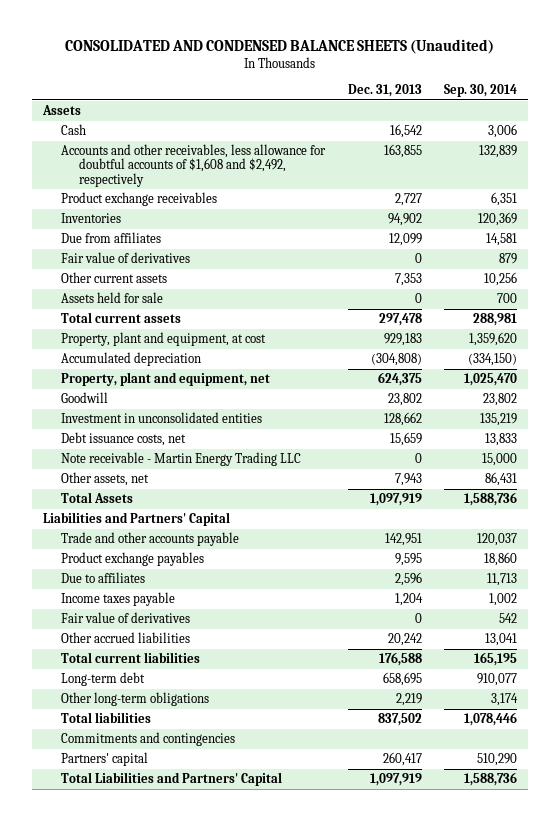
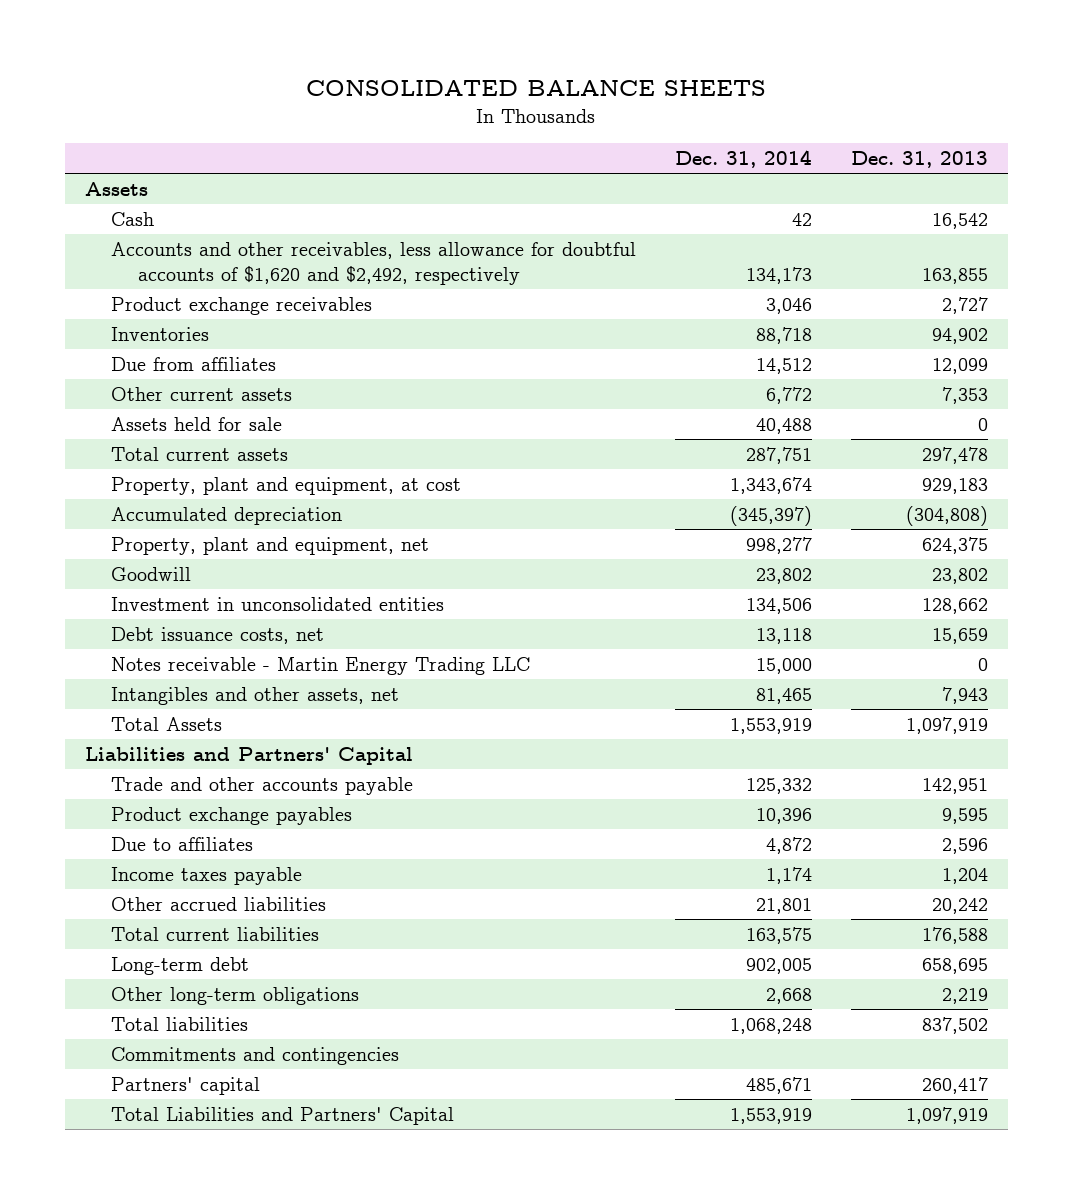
[65,38,495,54] CONSOLIDATED AND CONDENSED BALANCE SHEETS (Unaudited) -> [306,80,767,97] CONSOLIDATED BALANCE SHEETS
[444,84,518,98] Sep. 30, 2014 -> none
none -> [675,149,813,168] Dec. 31, 2014
[60,143,326,187] Accounts and other receivables, less allowance for doubtful accounts of $1,608 and $2,492, respectively -> [111,241,637,286] Accounts and other receivables, less allowance for doubtful accounts of $1,620 and $2,492, respectively
[60,251,190,263] Fair value of derivatives -> none
[60,451,301,466] Note receivable - Martin Energy Trading LLC -> [111,656,531,675] Notes receivable - Martin Energy Trading LLC
[60,471,149,486] Other assets, net -> [111,686,400,705] Intangibles and other assets, net
[60,611,190,623] Fair value of derivatives -> none

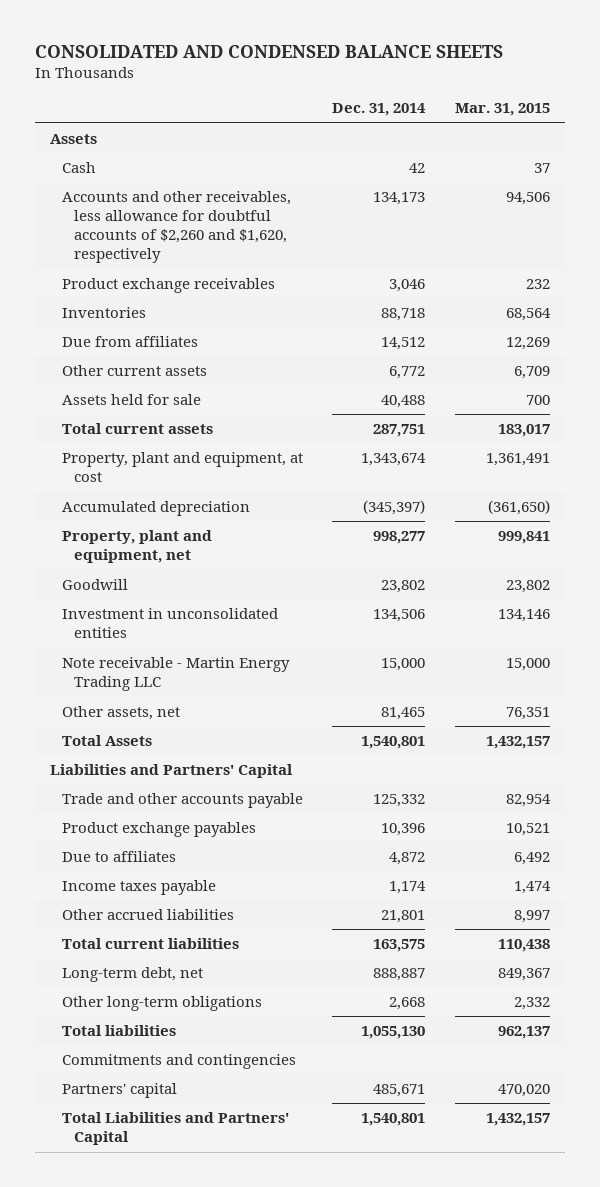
[306,80,767,97] CONSOLIDATED BALANCE SHEETS -> [34,44,503,58] CONSOLIDATED AND CONDENSED BALANCE SHEETS
[851,150,989,168] Dec. 31, 2013 -> none
none -> [455,103,551,117] Mar. 31, 2015
[111,241,637,286] Accounts and other receivables, less allowance for doubtful accounts of $1,620 and $2,492, respectively -> [61,191,291,264] Accounts and other receivables, less allowance for doubtful accounts of $2,260 and $1,620, respectively
[111,626,325,644] Debt issuance costs, net -> none
[111,656,531,675] Notes receivable - Martin Energy Trading LLC -> [61,657,290,692] Note receivable - Martin Energy Trading LLC
[111,686,400,705] Intangibles and other assets, net -> [61,706,180,721] Other assets, net
[730,717,813,734] 1,553,919 -> [361,736,426,750] 1,540,801
[111,956,250,975] Long-term debt -> [61,967,203,983] Long-term debt, net
[746,957,813,974] 902,005 -> [373,968,426,982] 888,887
[730,1017,813,1034] 1,068,248 -> [361,1026,426,1040] 1,055,130
[730,1107,813,1124] 1,553,919 -> [361,1113,426,1127] 1,540,801

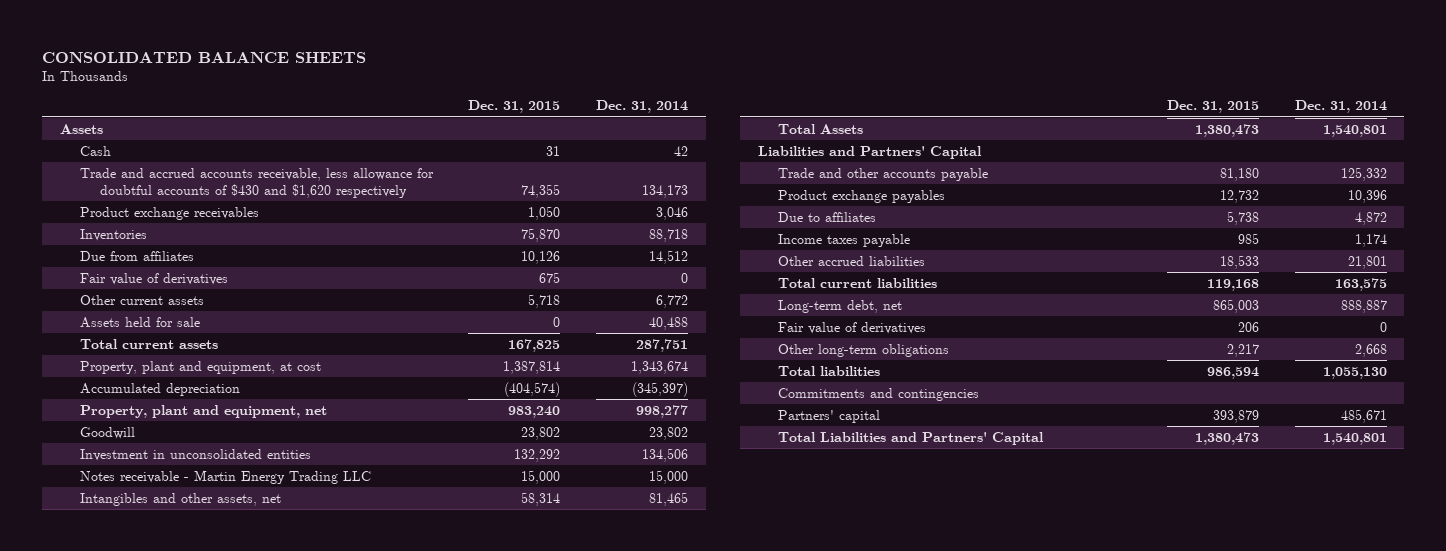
[34,44,503,58] CONSOLIDATED AND CONDENSED BALANCE SHEETS -> [41,51,366,63] CONSOLIDATED BALANCE SHEETS
[455,103,551,117] Mar. 31, 2015 -> none
none -> [468,100,561,114] Dec. 31, 2015
[61,191,291,264] Accounts and other receivables, less allowance for doubtful accounts of $2,260 and $1,620, respectively -> [79,167,434,198] Trade and accrued accounts receivable, less allowance for doubtful accounts of $430 and $1,620 respectively
none -> [79,272,228,285] Fair value of derivatives
[61,657,290,692] Note receivable - Martin Energy Trading LLC -> [79,469,371,484] Notes receivable - Martin Energy Trading LLC
[61,706,180,721] Other assets, net -> [79,492,281,506] Intangibles and other assets, net
none -> [777,321,926,334] Fair value of derivatives

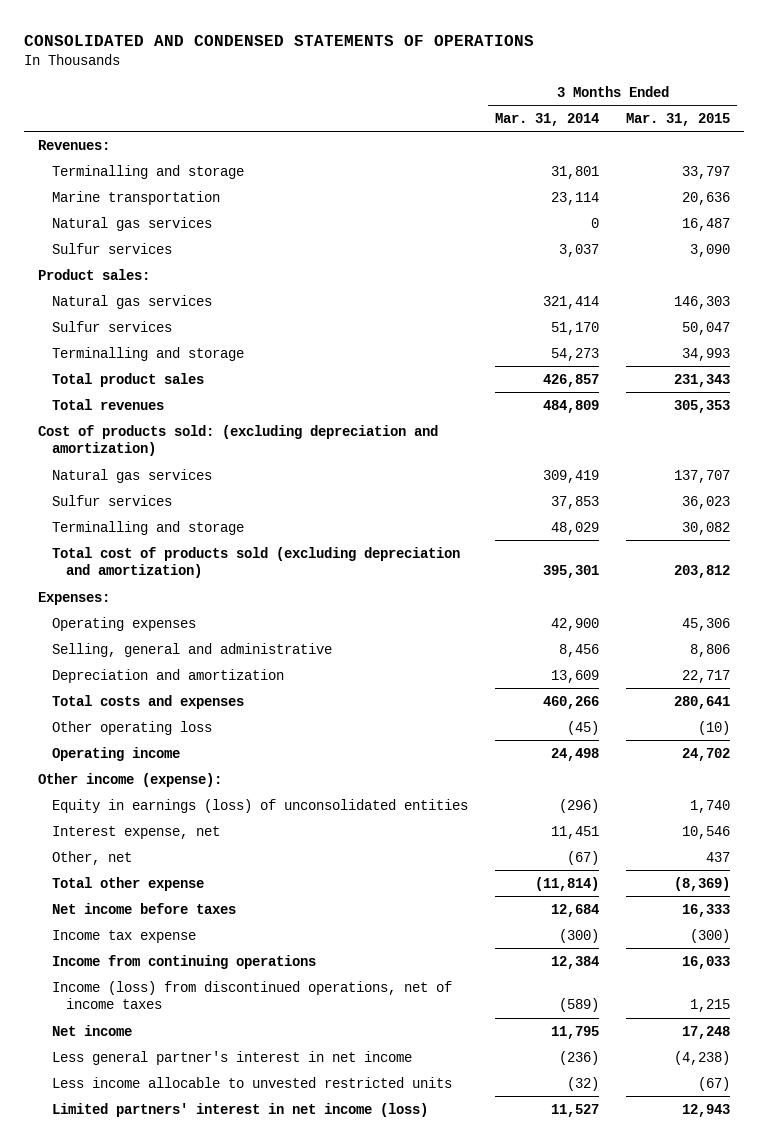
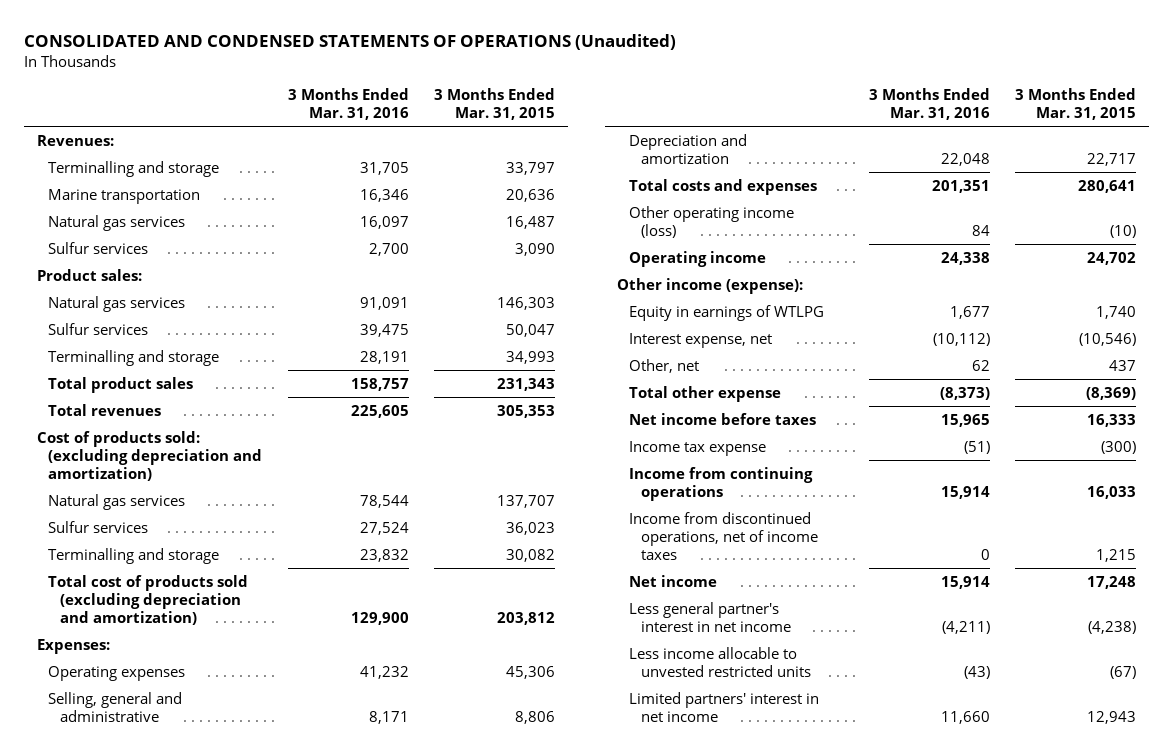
[24,35,535,47] CONSOLIDATED AND CONDENSED STATEMENTS OF OPERATIONS -> [24,33,677,50] CONSOLIDATED AND CONDENSED STATEMENTS OF OPERATIONS (Unaudited)
[495,112,600,126] Mar. 31, 2014 -> none
none -> [287,87,409,121] 3 Months Ended Mar. 31, 2016
[51,720,212,735] Other operating loss -> [629,205,795,238] Other operating income (loss)
[51,798,468,813] Equity in earnings (loss) of unconsolidated entities -> [629,304,825,321] Equity in earnings of WTLPG
[682,825,731,839] 10,546 -> [1079,332,1137,346] (10,546)
[51,980,452,1010] Income (loss) from discontinued operations, net of income taxes -> [629,511,818,561] Income from discontinued operations, net of income taxes
[51,1102,428,1117] Limited partners' interest in net income (loss) -> [629,691,820,722] Limited partners' interest in net income

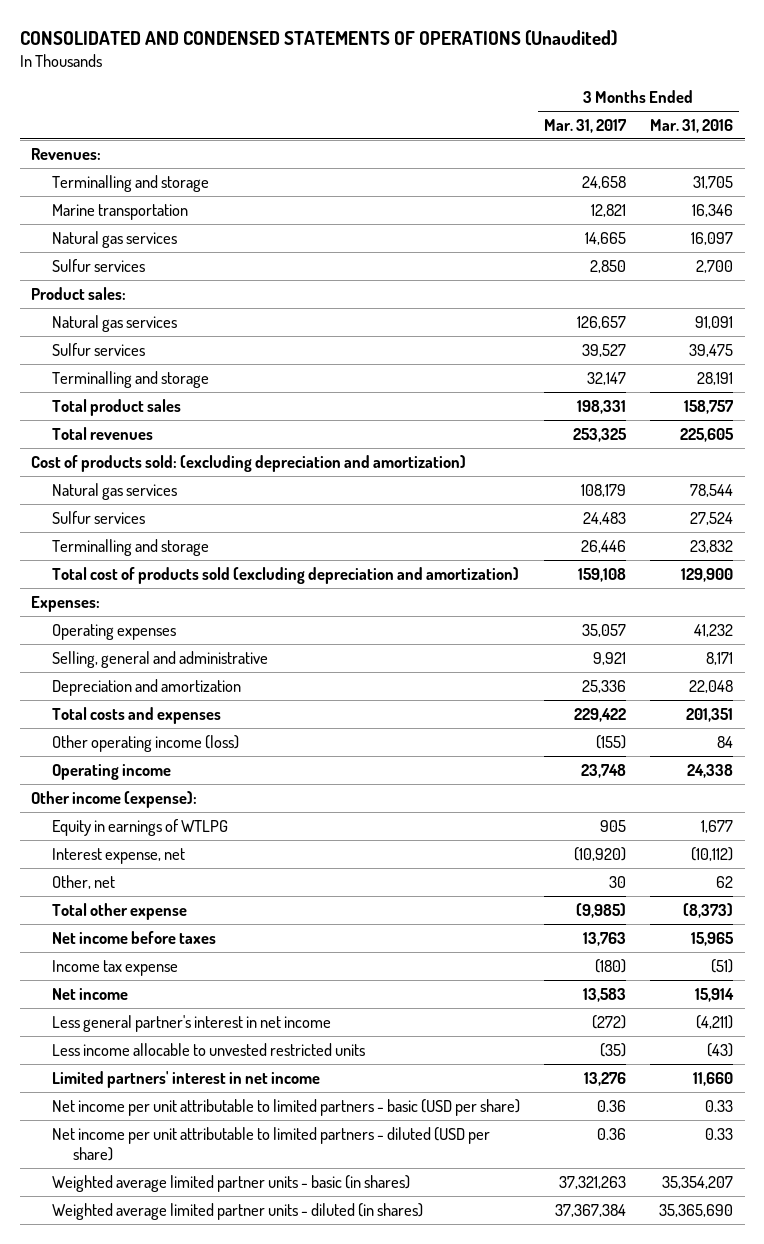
[434,87,556,121] 3 Months Ended Mar. 31, 2015 -> none
none -> [544,118,628,133] Mar. 31, 2017
[629,466,814,501] Income from continuing operations -> none
[629,511,818,561] Income from discontinued operations, net of income taxes -> none
none -> [52,1098,521,1116] Net income per unit attributable to limited partners - basic (USD per share)
none -> [52,1126,491,1162] Net income per unit attributable to limited partners - diluted (USD per share)
none -> [52,1174,411,1192] Weighted average limited partner units - basic (in shares)
none -> [52,1202,424,1220] Weighted average limited partner units - diluted (in shares)

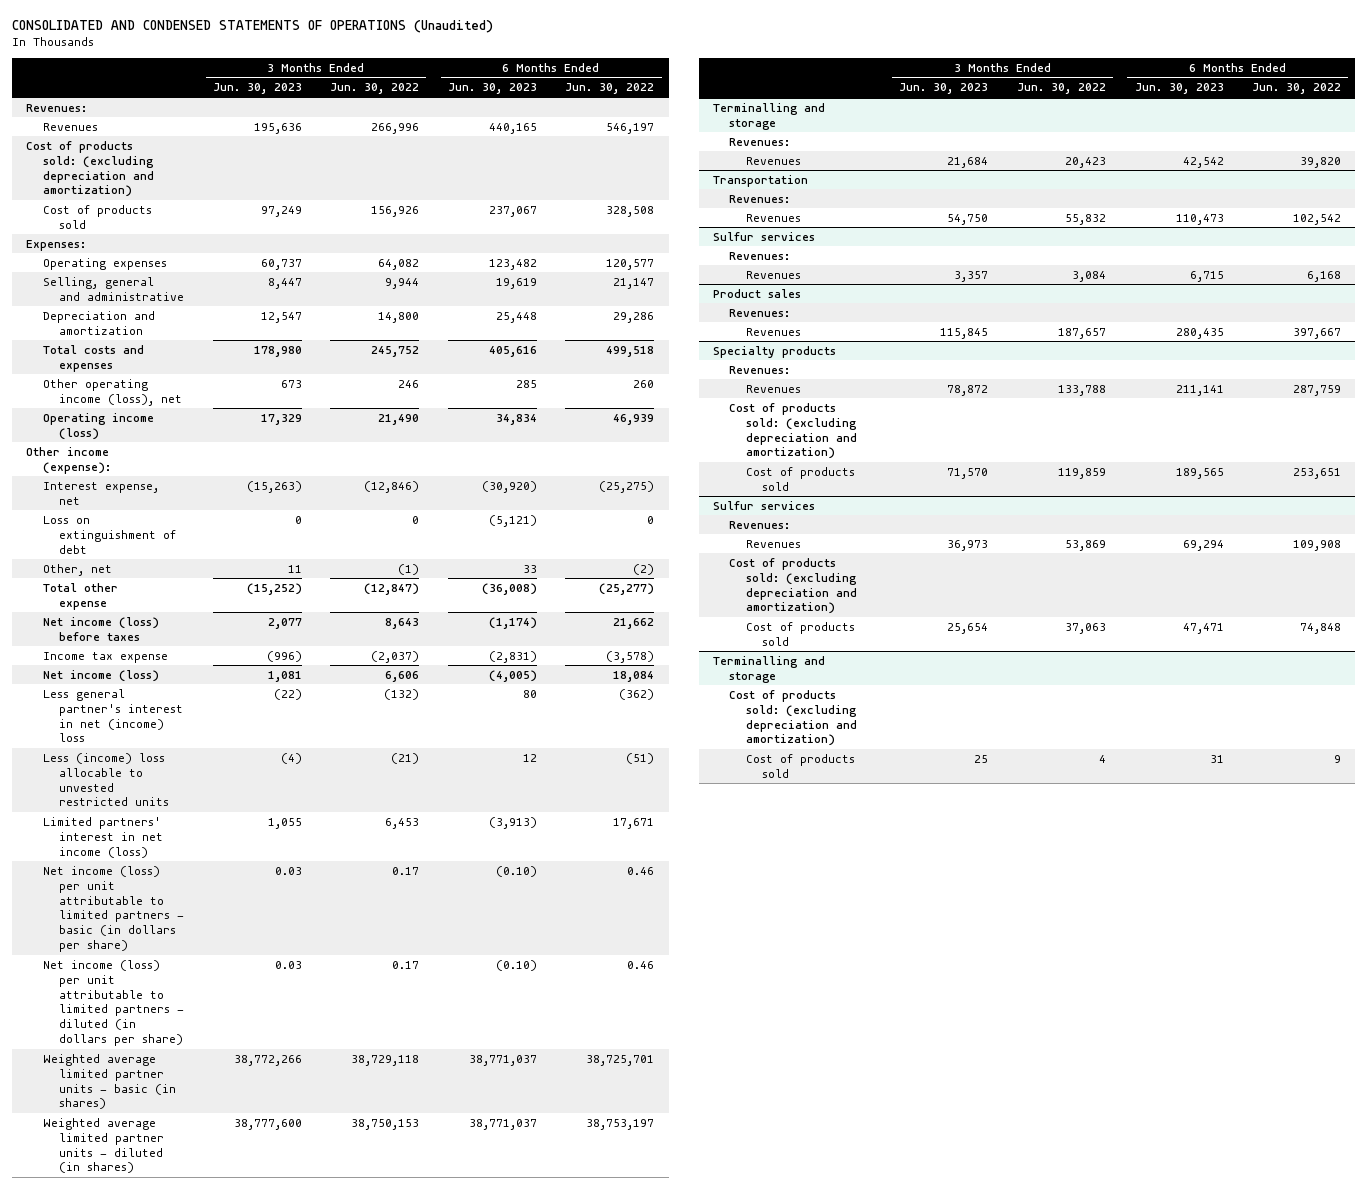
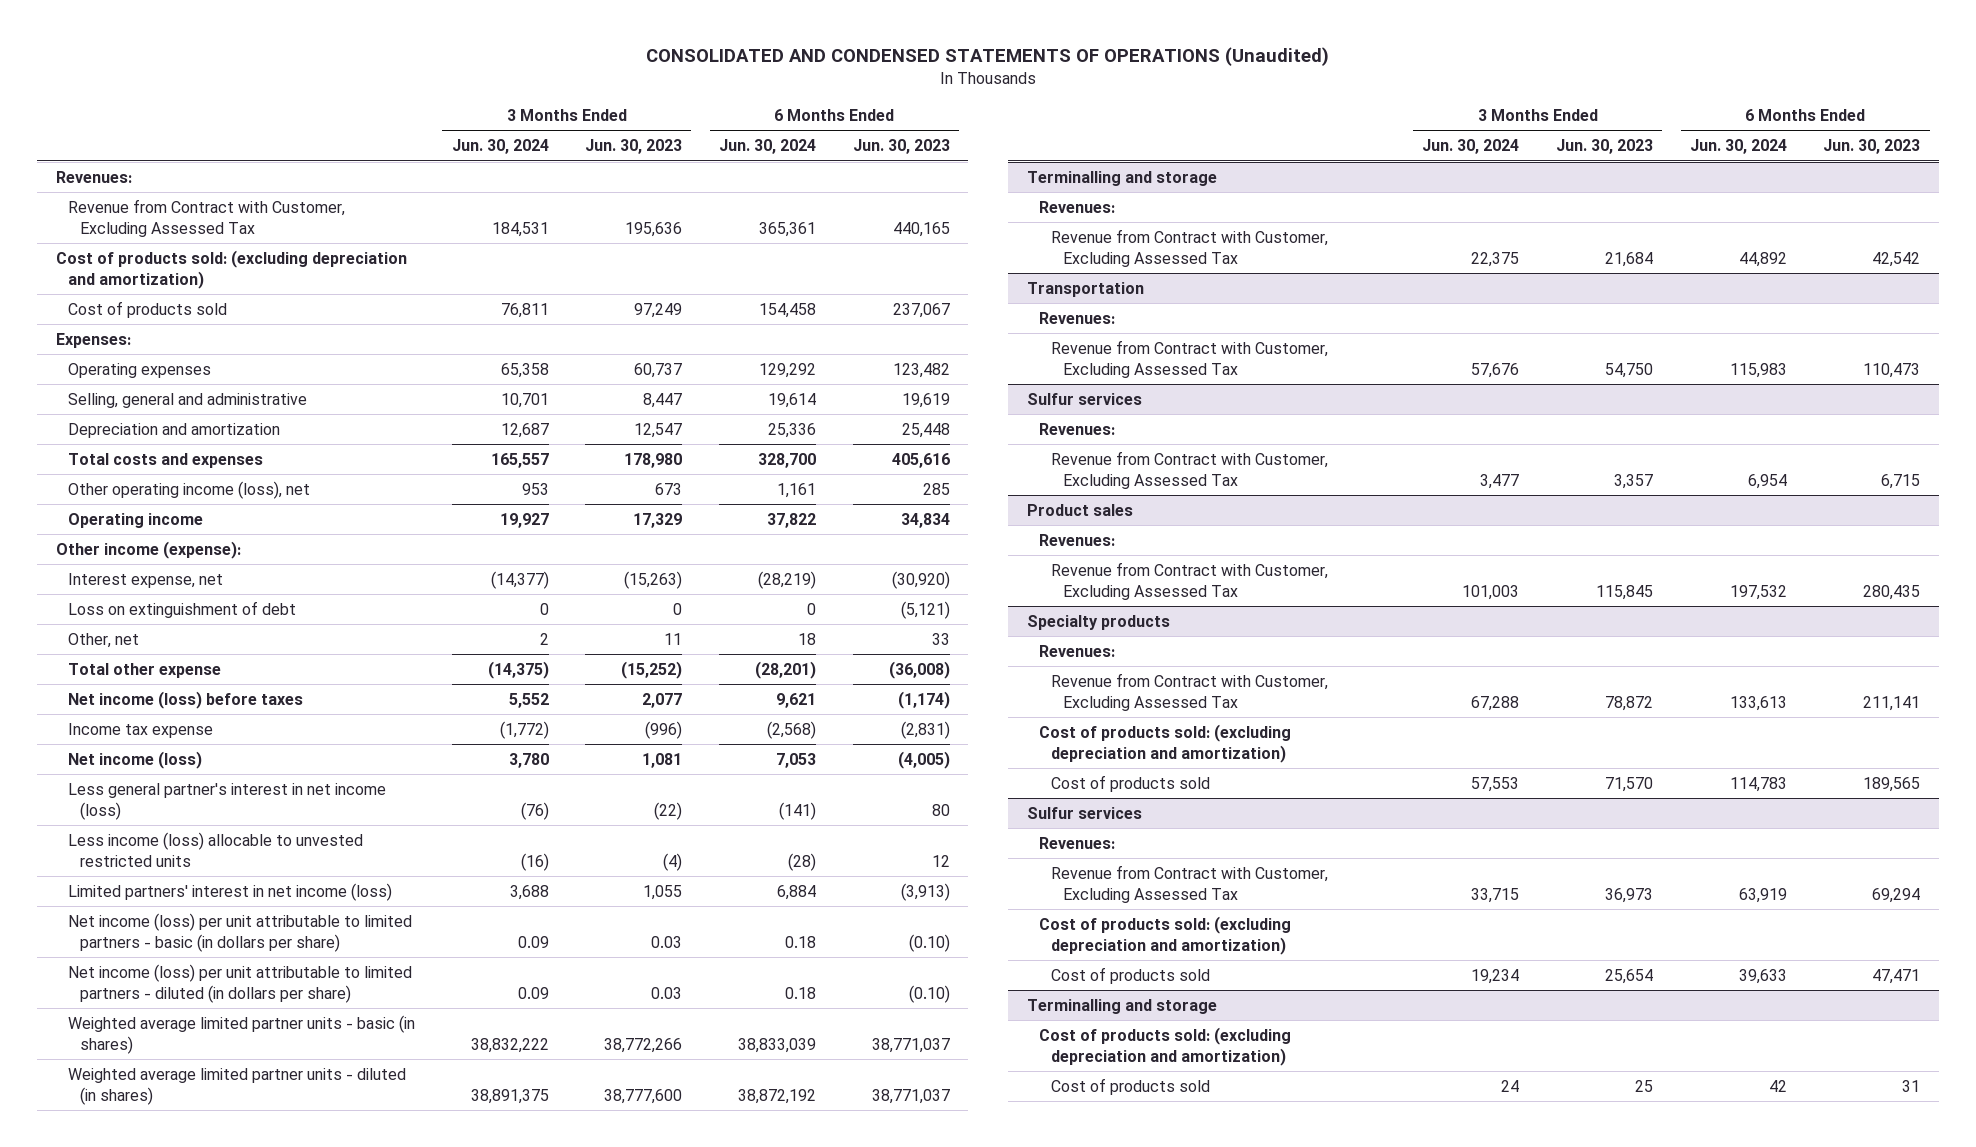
[330,83,420,95] Jun. 30, 2022 -> none
[565,83,655,95] Jun. 30, 2022 -> none
none -> [451,139,549,155] Jun. 30, 2024
none -> [718,139,816,155] Jun. 30, 2024
[42,122,98,131] Revenues -> [67,198,345,237] Revenue from Contract with Customer, Excluding Assessed Tax
[42,412,154,440] Operating income (loss) -> [67,512,203,528] Operating income
[42,688,184,743] Less general partner's interest in net (income) loss -> [67,782,386,820] Less general partner's interest in net income (loss)
[42,752,170,807] Less (income) loss allocable to unvested restricted units -> [67,831,363,867] Less income (loss) allocable to unvested restricted units
[745,156,801,165] Revenues -> [1051,228,1329,267] Revenue from Contract with Customer, Excluding Assessed Tax
[745,213,801,222] Revenues -> [1051,339,1329,378] Revenue from Contract with Customer, Excluding Assessed Tax
[745,270,801,279] Revenues -> [1051,450,1329,489] Revenue from Contract with Customer, Excluding Assessed Tax
[745,327,801,336] Revenues -> [1051,561,1329,600] Revenue from Contract with Customer, Excluding Assessed Tax
[745,384,801,393] Revenues -> [1051,672,1329,711] Revenue from Contract with Customer, Excluding Assessed Tax
[745,539,801,548] Revenues -> [1051,864,1329,903] Revenue from Contract with Customer, Excluding Assessed Tax

